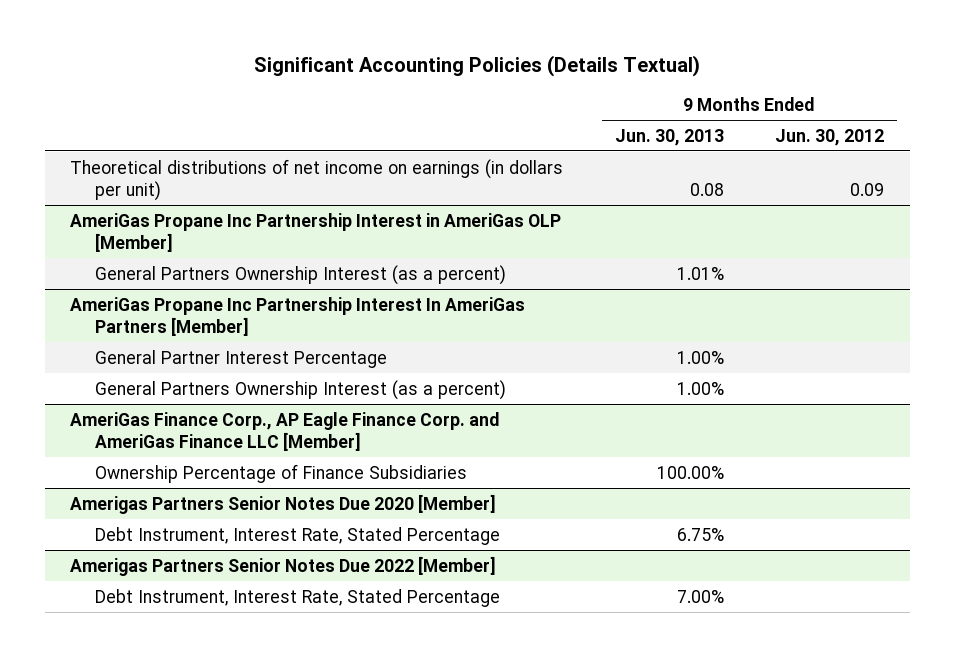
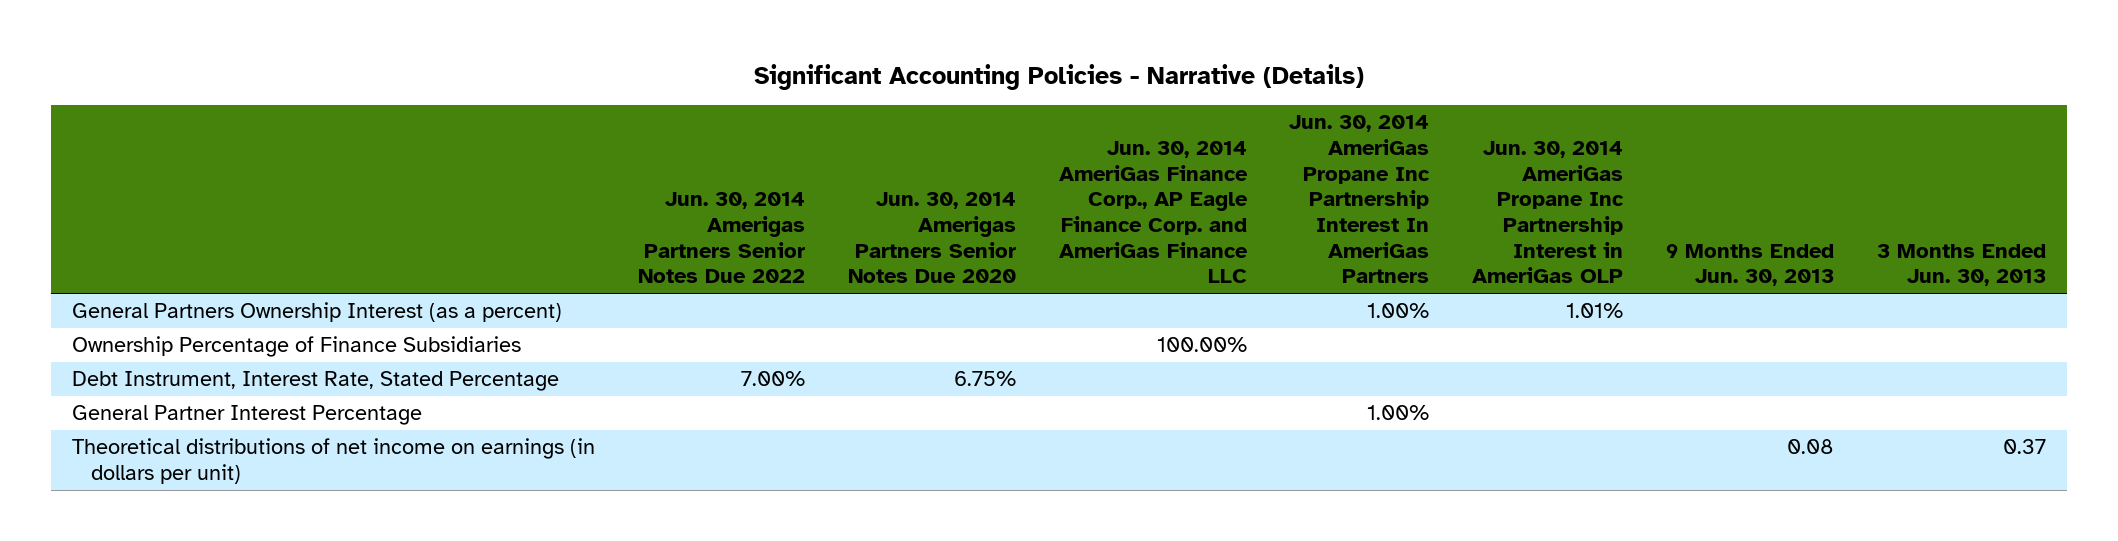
[254,54,701,77] Significant Accounting Policies (Details Textual) -> [753,63,1364,90] Significant Accounting Policies - Narrative (Details)
[775,128,885,146] Jun. 30, 2012 -> none
none -> [637,192,805,284] Jun. 30, 2014 Amerigas Partners Senior Notes Due 2022
none -> [847,192,1016,284] Jun. 30, 2014 Amerigas Partners Senior Notes Due 2020
none -> [1058,141,1248,284] Jun. 30, 2014 AmeriGas Finance Corp., AP Eagle Finance Corp. and AmeriGas Finance LLC
none -> [1289,115,1431,284] Jun. 30, 2014 AmeriGas Propane Inc Partnership Interest In AmeriGas Partners
none -> [1472,141,1625,284] Jun. 30, 2014 AmeriGas Propane Inc Partnership Interest in AmeriGas OLP
none -> [1876,243,2046,287] 3 Months Ended Jun. 30, 2013
none -> [72,302,563,323] General Partners Ownership Interest (as a percent)
none -> [72,336,522,358] Ownership Percentage of Finance Subsidiaries
none -> [72,371,560,392] Debt Instrument, Interest Rate, Stated Percentage
none -> [72,405,423,426] General Partner Interest Percentage
[70,212,562,253] AmeriGas Propane Inc Partnership Interest in AmeriGas OLP [Member] -> none
[94,264,506,285] General Partners Ownership Interest (as a percent) -> none
[70,296,526,337] AmeriGas Propane Inc Partnership Interest In AmeriGas Partners [Member] -> none
[94,349,387,368] General Partner Interest Percentage -> none
[94,379,506,400] General Partners Ownership Interest (as a percent) -> none
[70,411,500,452] AmeriGas Finance Corp., AP Eagle Finance Corp. and AmeriGas Finance LLC [Member] -> none
[94,463,467,483] Ownership Percentage of Finance Subsidiaries -> none
[70,493,497,514] Amerigas Partners Senior Notes Due 2020 [Member] -> none
[94,526,500,545] Debt Instrument, Interest Rate, Stated Percentage -> none
[70,555,497,576] Amerigas Partners Senior Notes Due 2022 [Member] -> none
[94,588,500,607] Debt Instrument, Interest Rate, Stated Percentage -> none

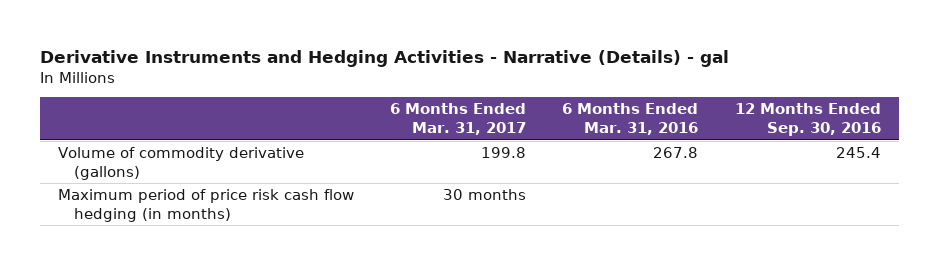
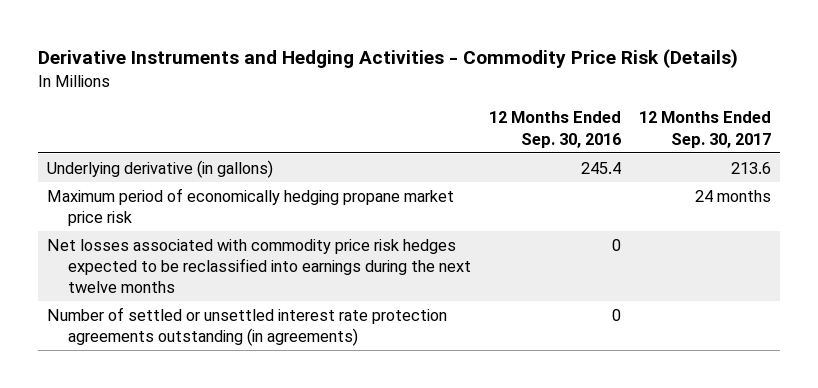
[40,49,730,67] Derivative Instruments and Hedging Activities - Narrative (Details) - gal -> [38,49,739,69] Derivative Instruments and Hedging Activities - Commodity Price Risk (Details)
[390,103,527,136] 6 Months Ended Mar. 31, 2017 -> none
[562,103,699,136] 6 Months Ended Mar. 31, 2016 -> none
none -> [638,111,771,148] 12 Months Ended Sep. 30, 2017
[58,147,305,180] Volume of commodity derivative (gallons) -> [47,159,274,178] Underlying derivative (in gallons)
[58,189,355,222] Maximum period of price risk cash flow hedging (in months) -> [47,187,455,227] Maximum period of economically hedging propane market price risk
none -> [47,238,471,294] Net losses associated with commodity price risk hedges expected to be reclassified into earnings during the next twelve months
none -> [47,306,448,347] Number of settled or unsettled interest rate protection agreements outstanding (in agreements)

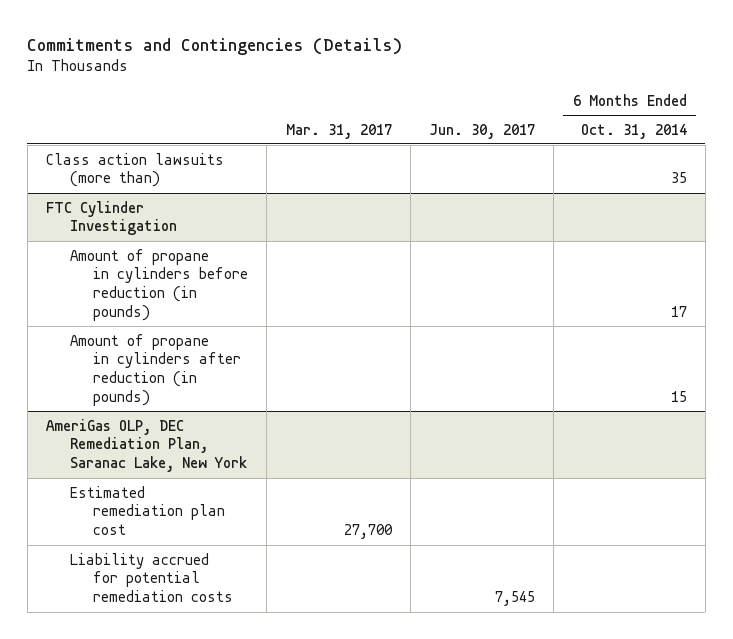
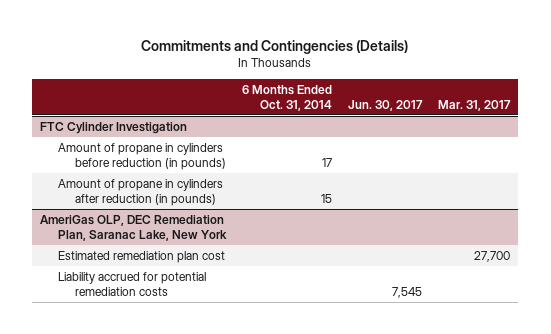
[46,152,225,188] Class action lawsuits (more than) -> none

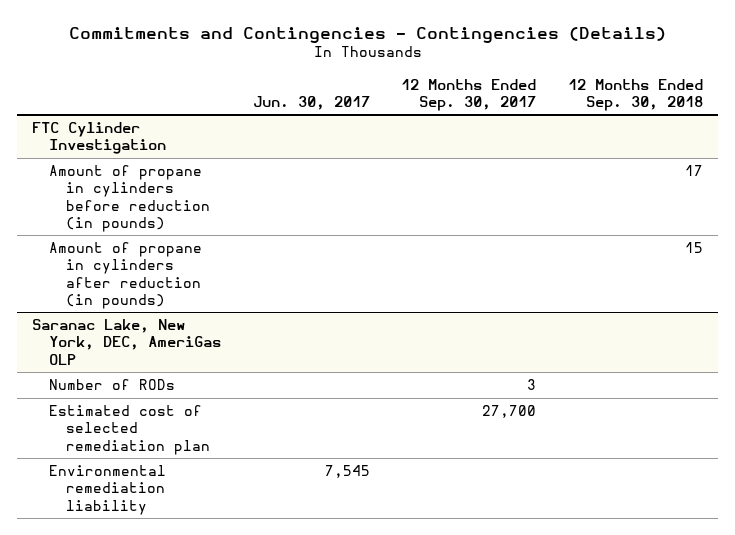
[141,39,409,54] Commitments and Contingencies (Details) -> [68,26,666,43] Commitments and Contingencies - Contingencies (Details)
[242,84,333,112] 6 Months Ended Oct. 31, 2014 -> none
[438,100,512,112] Mar. 31, 2017 -> none
none -> [401,78,537,111] 12 Months Ended Sep. 30, 2017
none -> [567,78,703,111] 12 Months Ended Sep. 30, 2018
[40,214,227,242] AmeriGas OLP, DEC Remediation Plan, Saranac Lake, New York -> [32,319,222,365] Saranac Lake, New York, DEC, AmeriGas OLP
none -> [49,379,176,391] Number of RODs
[57,250,225,263] Estimated remediation plan cost -> [49,405,210,455] Estimated cost of selected remediation plan
[57,271,206,297] Liability accrued for potential remediation costs -> [49,465,167,515] Environmental remediation liability

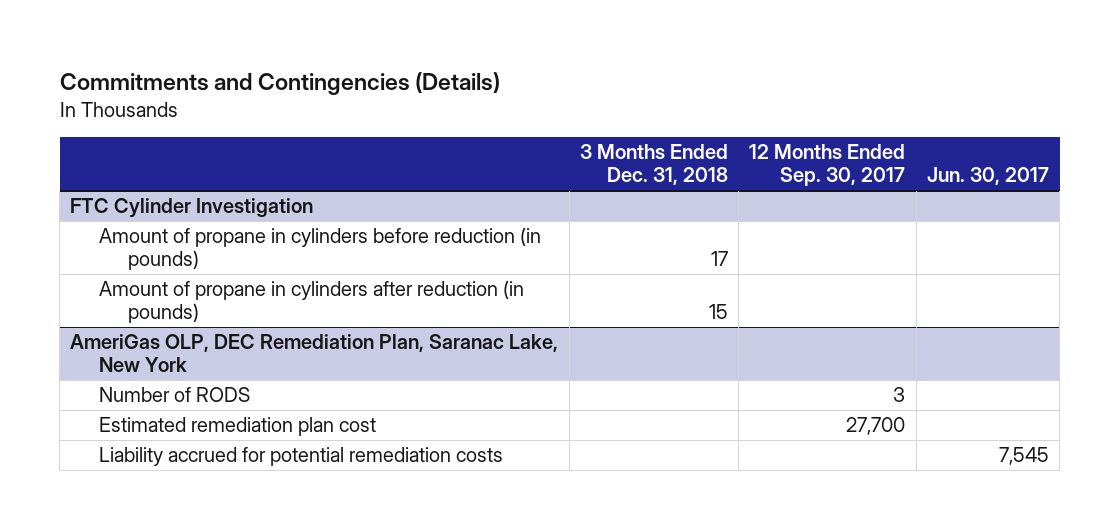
[68,26,666,43] Commitments and Contingencies - Contingencies (Details) -> [59,72,500,96] Commitments and Contingencies (Details)
[567,78,703,111] 12 Months Ended Sep. 30, 2018 -> none
none -> [579,144,728,186] 3 Months Ended Dec. 31, 2018
[32,319,222,365] Saranac Lake, New York, DEC, AmeriGas OLP -> [70,334,559,373] AmeriGas OLP, DEC Remediation Plan, Saranac Lake, New York
[49,379,176,391] Number of RODs -> [99,387,251,403] Number of RODS
[49,405,210,455] Estimated cost of selected remediation plan -> [99,417,377,437] Estimated remediation plan cost
[49,465,167,515] Environmental remediation liability -> [99,447,504,467] Liability accrued for potential remediation costs

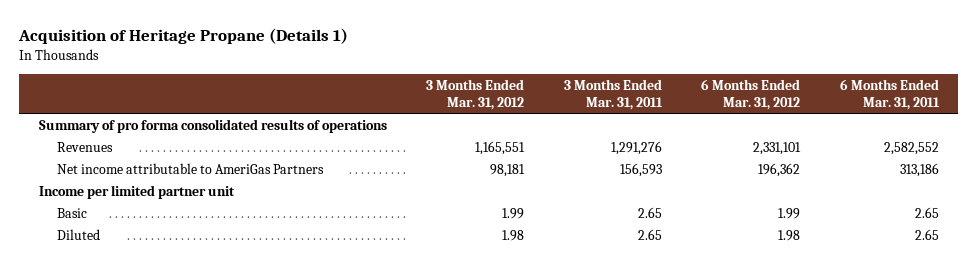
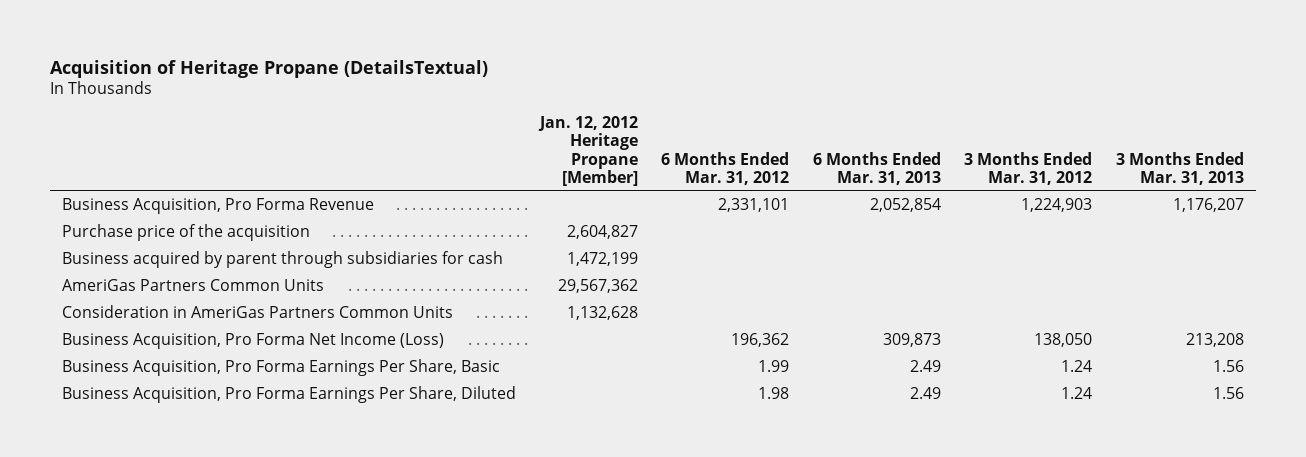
[17,27,348,44] Acquisition of Heritage Propane (Details 1) -> [50,59,489,78] Acquisition of Heritage Propane (DetailsTextual)
[563,79,663,110] 3 Months Ended Mar. 31, 2011 -> none
[839,79,940,110] 6 Months Ended Mar. 31, 2011 -> none
none -> [537,116,638,186] Jan. 12, 2012 Heritage Propane [Member]
none -> [812,151,941,185] 6 Months Ended Mar. 31, 2013
none -> [1116,151,1245,185] 3 Months Ended Mar. 31, 2013
[38,119,387,134] Summary of pro forma consolidated results of operations -> none
[56,142,113,153] Revenues -> none
[56,163,324,175] Net income attributable to AmeriGas Partners -> none
[38,185,235,200] Income per limited partner unit -> none
[56,208,87,219] Basic -> none
[56,229,100,241] Diluted -> none
none -> [61,197,374,214] Business Acquisition, Pro Forma Revenue
none -> [61,223,310,241] Purchase price of the acquisition
none -> [61,250,503,268] Business acquired by parent through subsidiaries for cash
none -> [61,278,324,291] AmeriGas Partners Common Units
none -> [61,304,453,318] Consideration in AmeriGas Partners Common Units
none -> [61,332,444,349] Business Acquisition, Pro Forma Net Income (Loss)
none -> [61,358,500,376] Business Acquisition, Pro Forma Earnings Per Share, Basic
none -> [61,385,516,403] Business Acquisition, Pro Forma Earnings Per Share, Diluted

